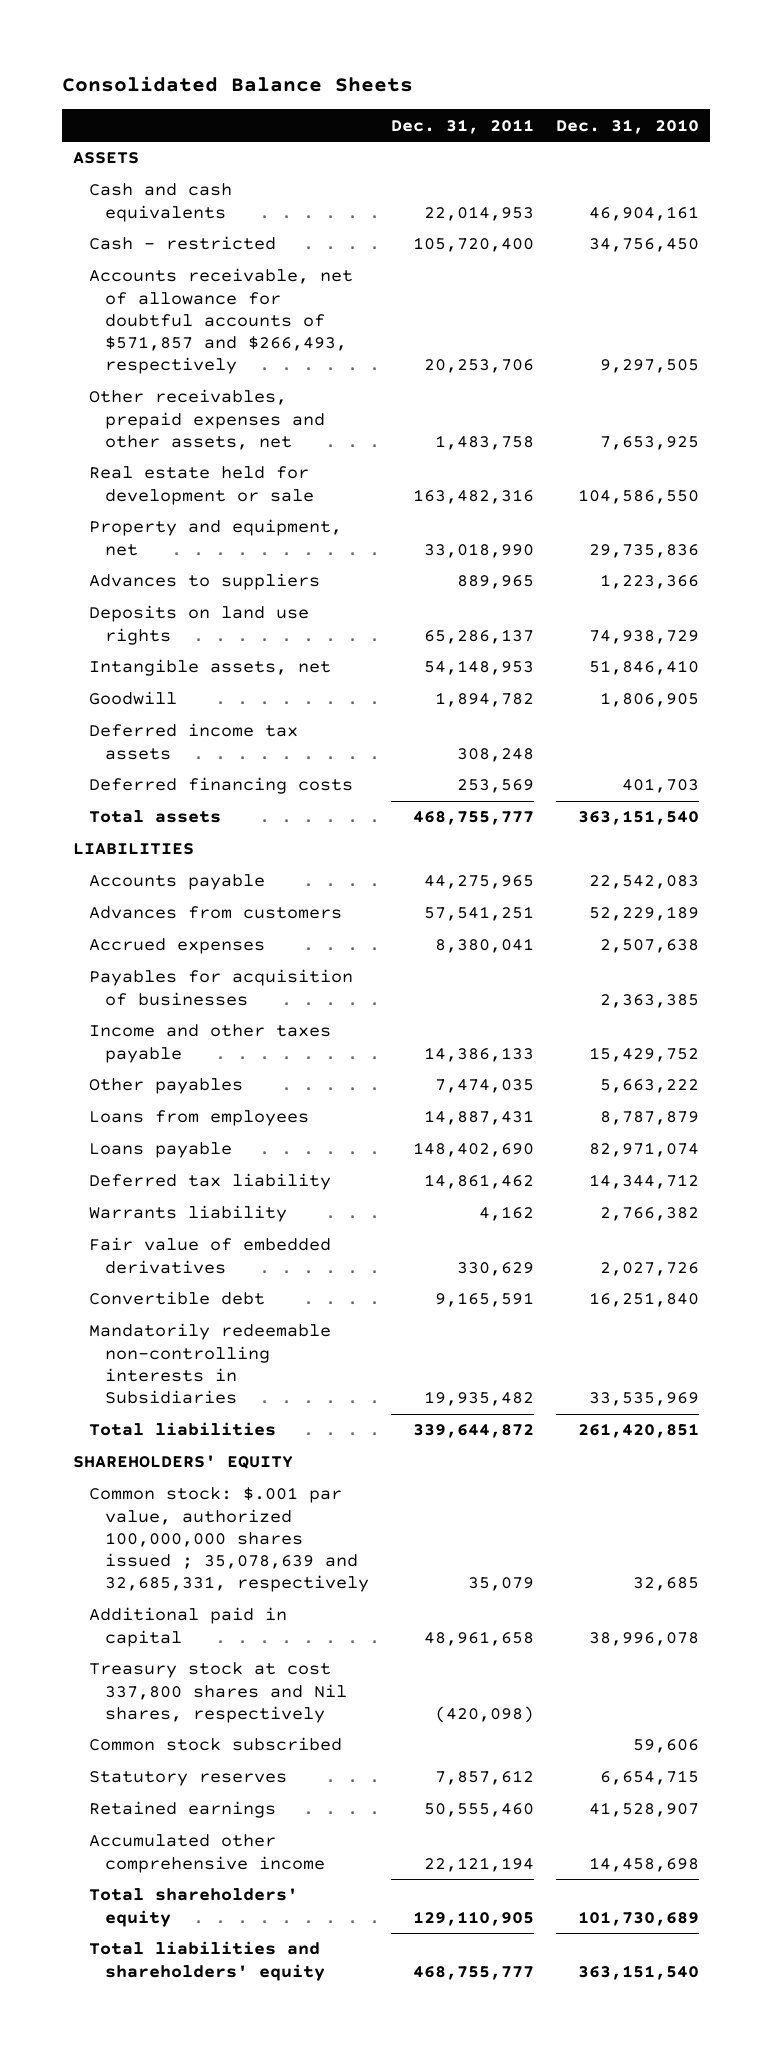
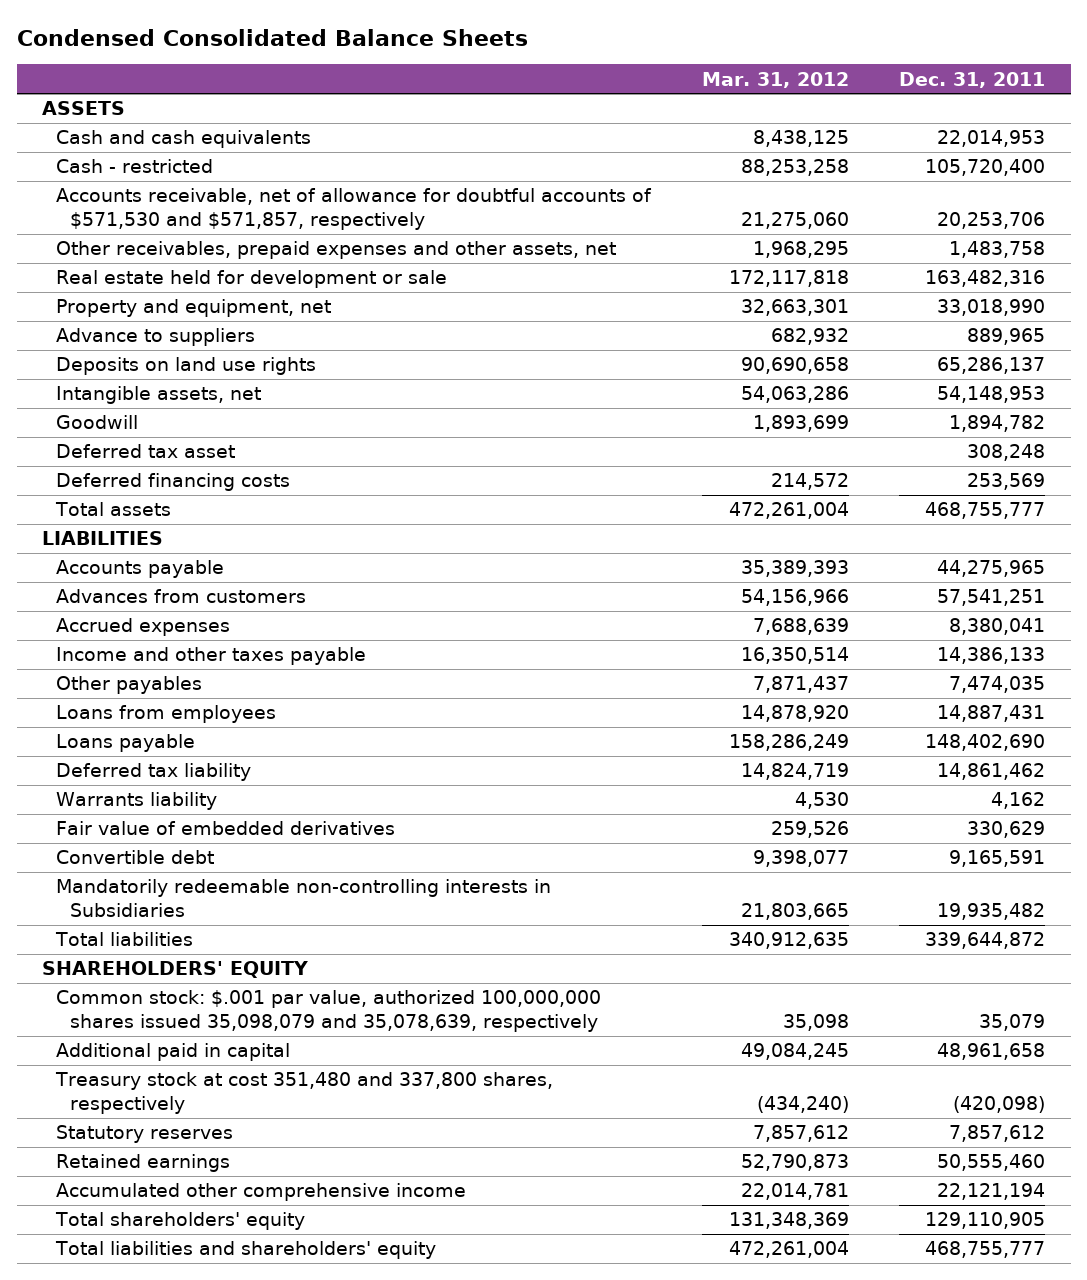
[62,75,414,92] Consolidated Balance Sheets -> [16,28,528,46] Condensed Consolidated Balance Sheets
[555,118,699,134] Dec. 31, 2010 -> none
none -> [701,71,849,88] Mar. 31, 2012
[89,268,354,375] Accounts receivable, net of allowance for doubtful accounts of $571,857 and $266,493, respectively -> [56,188,653,231] Accounts receivable, net of allowance for doubtful accounts of $571,530 and $571,857, respectively
[89,573,321,591] Advances to suppliers -> [56,328,256,347] Advance to suppliers
[89,723,299,760] Deferred income tax assets -> [56,444,236,459] Deferred tax asset
[89,969,354,1006] Payables for acquisition of businesses -> none
[89,1487,370,1593] Common stock: $.001 par value, authorized 100,000,000 shares issued ; 35,078,639 and 32,685,331, respectively -> [56,990,602,1033] Common stock: $.001 par value, authorized 100,000,000 shares issued 35,098,079 and 35,078,639, respectively
[89,1737,343,1752] Common stock subscribed -> none
[89,1662,348,1723] Treasury stock at cost 337,800 shares and Nil shares, respectively -> [55,1072,554,1115] Treasury stock at cost 351,480 and 337,800 shares, respectively

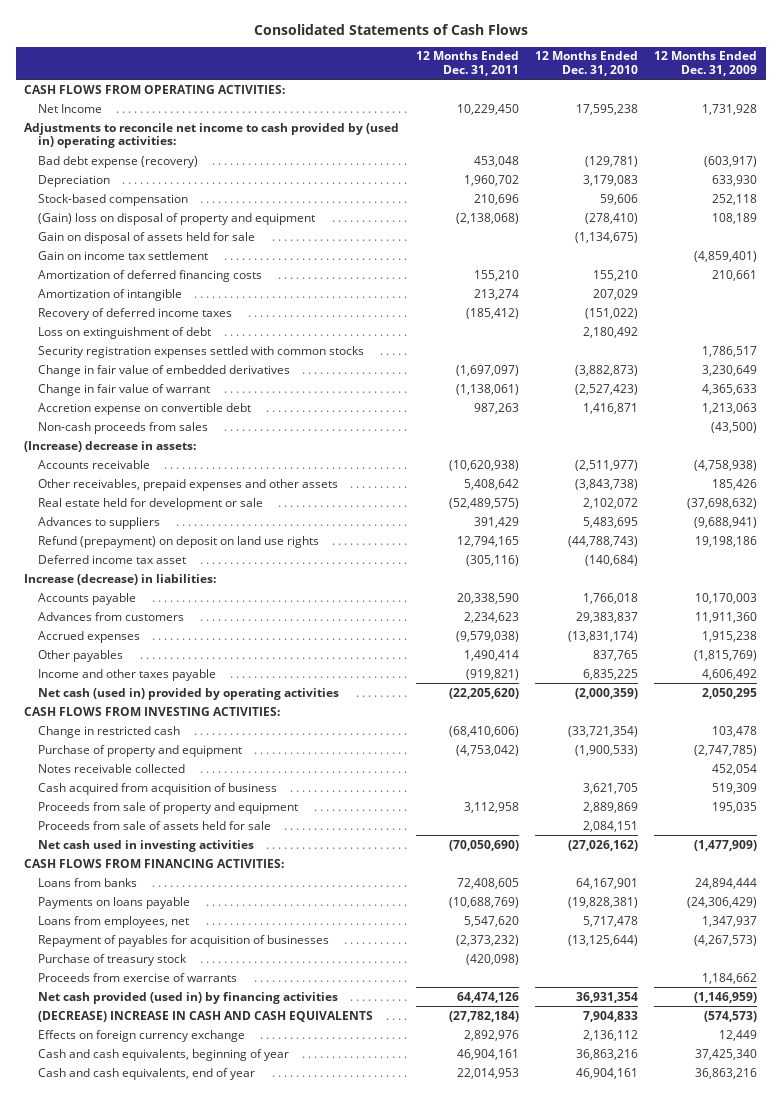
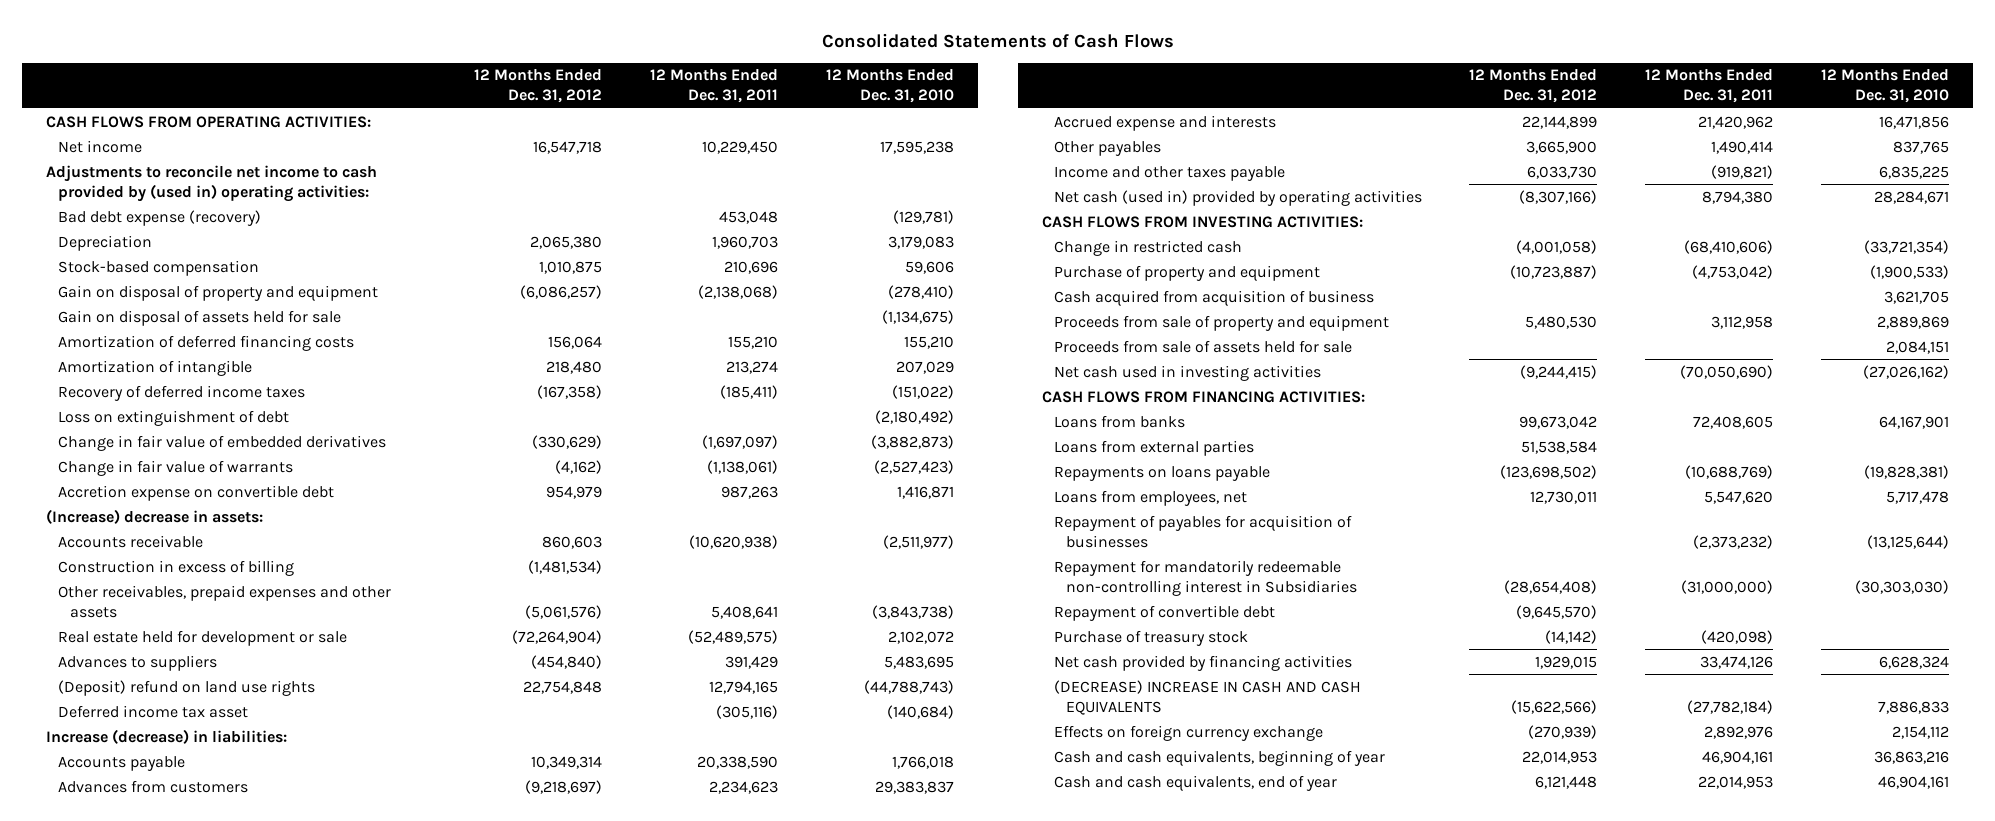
[654,51,758,77] 12 Months Ended Dec. 31, 2009 -> none
none -> [473,69,602,104] 12 Months Ended Dec. 31, 2012
[38,103,103,113] Net Income -> [57,139,142,153] Net income
[463,174,519,186] 1,960,702 -> [711,235,778,249] 1,960,703
[38,212,316,225] (Gain) loss on disposal of property and equipment -> [57,284,378,301] Gain on disposal of property and equipment
[38,250,209,260] Gain on income tax settlement -> none
[38,345,365,358] Security registration expenses settled with common stocks -> none
[465,307,519,319] (185,412) -> [719,384,778,399] (185,411)
[582,326,638,338] 2,180,492 -> [874,409,954,424] (2,180,492)
[38,383,211,396] Change in fair value of warrant -> [57,459,293,476] Change in fair value of warrants
[38,421,209,434] Non-cash proceeds from sales -> none
none -> [57,559,294,576] Construction in excess of billing
[463,478,519,490] 5,408,642 -> [710,605,778,619] 5,408,641
[38,535,320,548] Refund (prepayment) on deposit on land use rights -> [57,679,315,696] (Deposit) refund on land use rights
[38,630,141,643] Accrued expenses -> [1053,114,1276,131] Accrued expense and interests
[455,630,519,642] (9,579,038) -> [1698,115,1774,129] 21,420,962
[567,630,638,642] (13,831,174) -> [1879,115,1950,129] 16,471,856
[448,687,519,699] (22,205,620) -> [1702,190,1774,204] 8,794,380
[574,687,638,699] (2,000,359) -> [1874,190,1950,204] 28,284,671
[38,763,186,773] Notes receivable collected -> none
none -> [1053,439,1254,456] Loans from external parties
[38,896,191,909] Payments on loans payable -> [1053,465,1270,481] Repayments on loans payable
none -> [1053,559,1357,596] Repayment for mandatorily redeemable non-controlling interest in Subsidiaries
none -> [1053,604,1275,621] Repayment of convertible debt
[38,972,238,982] Proceeds from exercise of warrants -> none
[38,991,339,1004] Net cash provided (used in) by financing activities -> [1053,654,1352,671] Net cash provided by financing activities
[456,991,519,1003] 64,474,126 -> [1700,655,1774,669] 33,474,126
[575,991,638,1003] 36,931,354 -> [1879,655,1950,669] 6,628,324
[582,1010,638,1022] 7,904,833 -> [1878,700,1950,714] 7,886,833
[582,1029,638,1041] 2,136,112 -> [1892,725,1950,739] 2,154,112

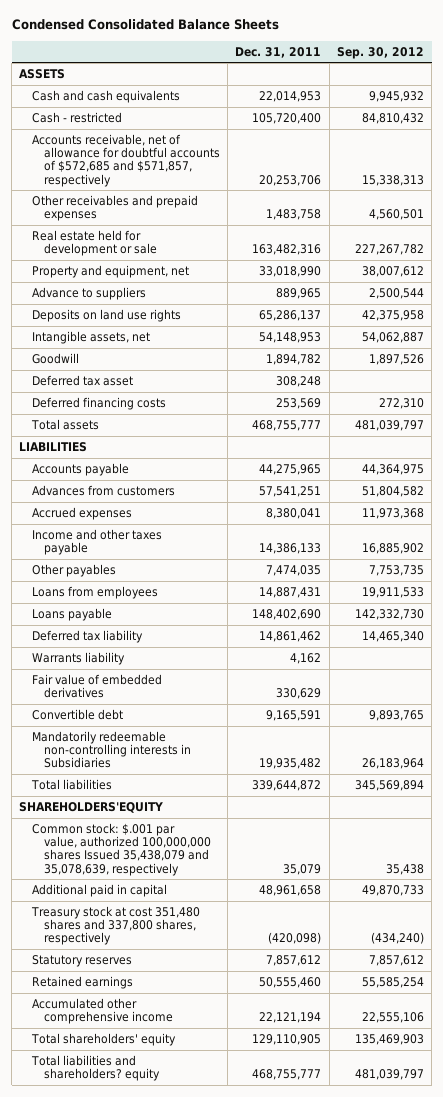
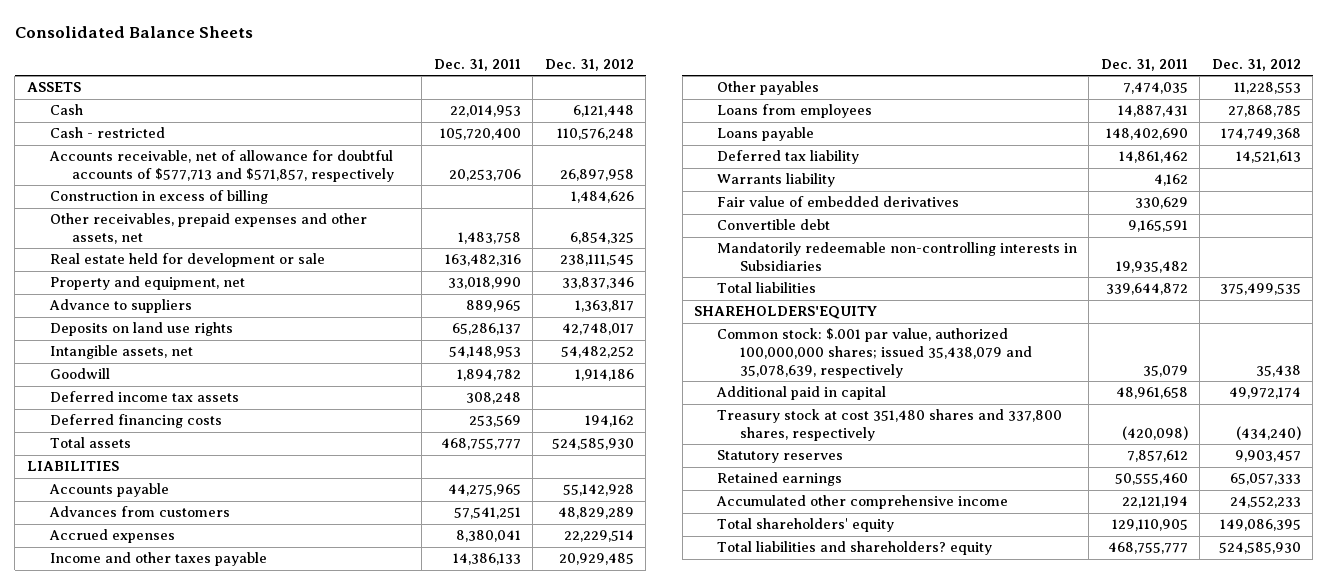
[11,19,279,31] Condensed Consolidated Balance Sheets -> [14,25,253,38] Consolidated Balance Sheets
[336,46,424,59] Sep. 30, 2012 -> none
none -> [544,58,634,71] Dec. 31, 2012
[31,90,180,104] Cash and cash equivalents -> [49,104,83,116] Cash
[31,134,220,187] Accounts receivable, net of allowance for doubtful accounts of $572,685 and $571,857, respectively -> [48,150,395,183] Accounts receivable, net of allowance for doubtful accounts of $577,713 and $571,857, respectively
none -> [49,190,268,205] Construction in excess of billing
[31,195,198,222] Other receivables and prepaid expenses -> [49,213,367,245] Other receivables, prepaid expenses and other assets, net
[31,375,133,387] Deferred tax asset -> [49,391,239,403] Deferred income tax assets
[31,823,211,876] Common stock: $.001 par value, authorized 100,000,000 shares Issued 35,438,079 and 35,078,639, respectively -> [716,328,1032,378] Common stock: $.001 par value, authorized 100,000,000 shares; issued 35,438,079 and 35,078,639, respectively

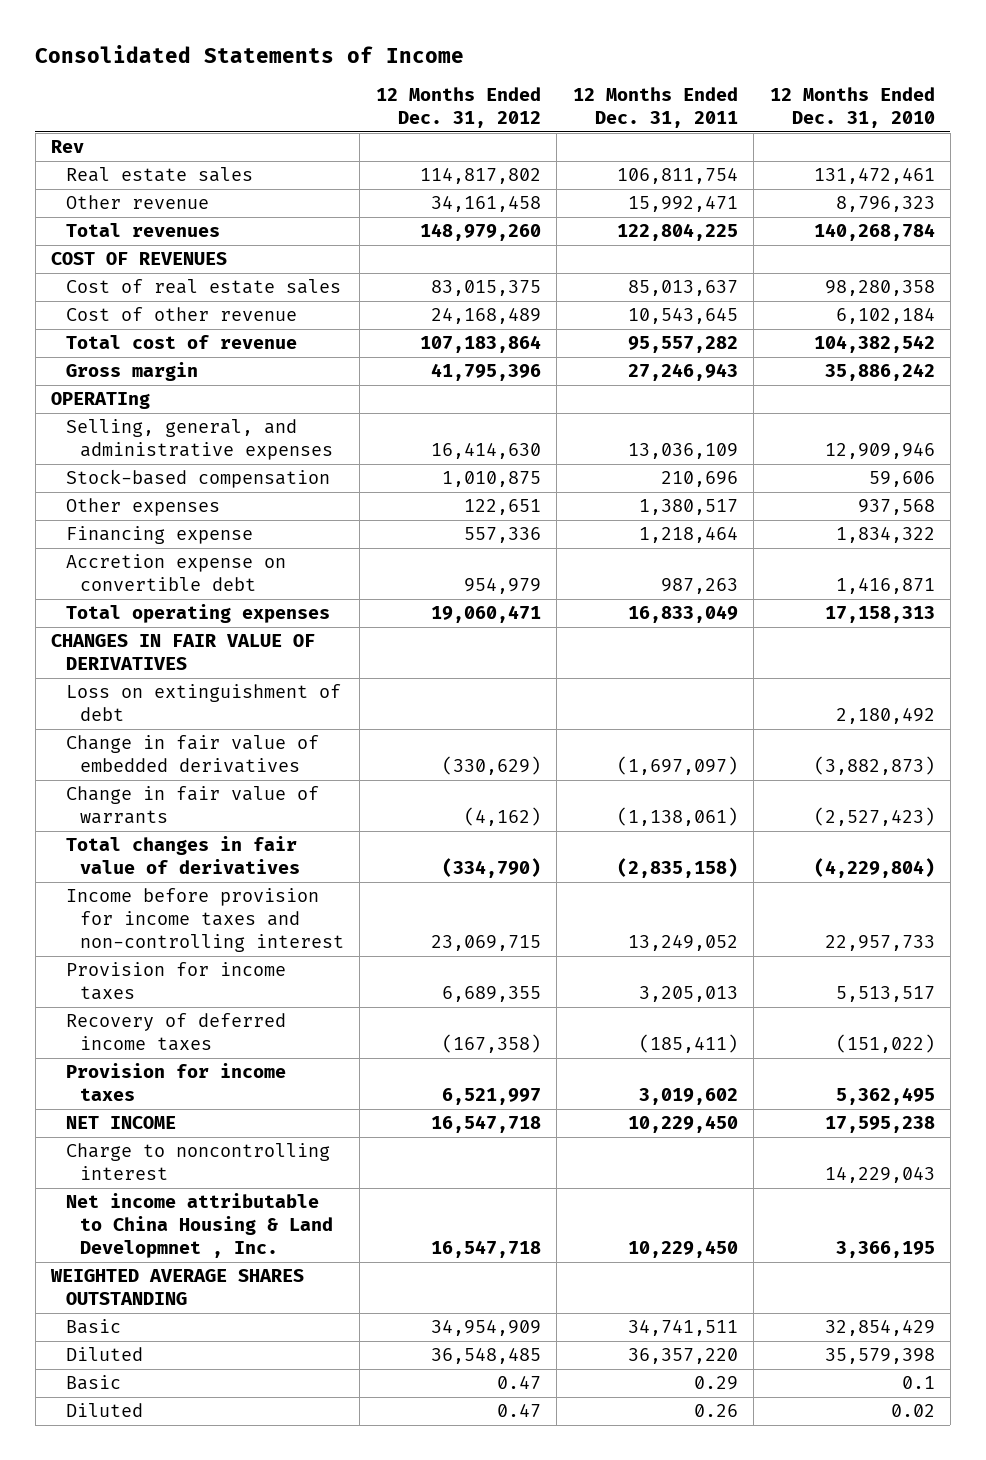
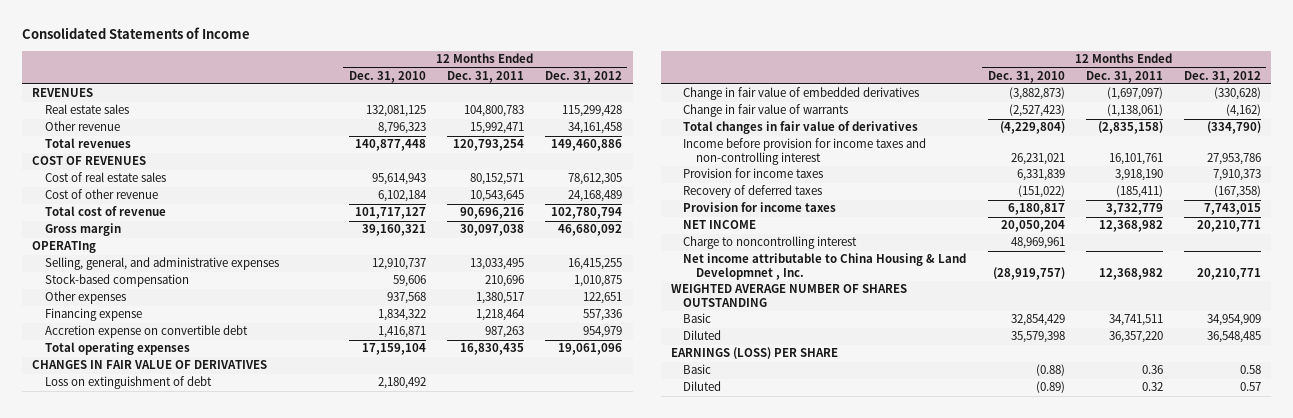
[51,140,85,154] Rev -> [32,88,94,98] REVENUES
[419,168,541,185] 114,817,802 -> [561,105,622,118] 115,299,428
[616,168,738,185] 106,811,754 -> [463,105,524,118] 104,800,783
[813,168,935,185] 131,472,461 -> [365,105,426,118] 132,081,125
[419,223,541,242] 148,979,260 -> [550,139,622,152] 149,460,886
[616,223,738,242] 122,804,225 -> [452,139,524,152] 120,793,254
[813,223,935,242] 140,268,784 -> [354,139,426,152] 140,877,448
[430,280,541,297] 83,015,375 -> [567,173,622,186] 78,612,305
[627,280,738,297] 85,013,637 -> [469,173,524,186] 80,152,571
[824,280,935,297] 98,280,358 -> [371,173,426,186] 95,614,943
[419,335,541,354] 107,183,864 -> [550,207,622,220] 102,780,794
[627,336,738,354] 95,557,282 -> [459,207,524,220] 90,696,216
[813,335,935,354] 104,382,542 -> [354,207,426,220] 101,717,127
[430,363,541,382] 41,795,396 -> [557,224,622,237] 46,680,092
[627,363,738,382] 27,246,943 -> [459,224,524,237] 30,097,038
[824,363,935,382] 35,886,242 -> [361,224,426,237] 39,160,321
[430,443,541,460] 16,414,630 -> [567,258,622,271] 16,415,255
[627,443,738,460] 13,036,109 -> [469,258,524,271] 13,033,495
[824,443,935,460] 12,909,946 -> [371,258,426,271] 12,910,737
[430,605,541,624] 19,060,471 -> [557,343,622,356] 19,061,096
[627,605,738,624] 16,833,049 -> [459,343,524,356] 16,830,435
[824,606,935,624] 17,158,313 -> [361,343,426,356] 17,159,104
[441,756,541,776] (330,629) -> [1213,87,1261,101] (330,628)
[430,934,541,951] 23,069,715 -> [1206,152,1261,165] 27,953,786
[627,934,738,951] 13,249,052 -> [1108,152,1163,165] 16,101,761
[824,934,935,951] 22,957,733 -> [1010,152,1065,165] 26,231,021
[441,986,541,1003] 6,689,355 -> [1212,169,1261,182] 7,910,373
[638,986,738,1003] 3,205,013 -> [1114,169,1163,182] 3,918,190
[835,986,935,1003] 5,513,517 -> [1016,169,1065,182] 6,331,839
[65,1013,286,1052] Recovery of deferred income taxes -> [683,185,823,199] Recovery of deferred taxes
[441,1088,541,1106] 6,521,997 -> [1203,203,1261,216] 7,743,015
[638,1088,738,1106] 3,019,602 -> [1105,203,1163,216] 3,732,779
[835,1087,935,1106] 5,362,495 -> [1007,203,1065,216] 6,180,817
[430,1115,541,1134] 16,547,718 -> [1196,220,1261,233] 20,210,771
[627,1115,738,1134] 10,229,450 -> [1098,220,1163,233] 12,368,982
[824,1116,935,1134] 17,595,238 -> [1000,220,1065,233] 20,050,204
[824,1167,935,1184] 14,229,043 -> [1010,237,1065,250] 48,969,961
[430,1239,541,1258] 16,547,718 -> [1196,267,1261,280] 20,210,771
[627,1239,738,1258] 10,229,450 -> [1098,267,1163,280] 12,368,982
[835,1240,935,1258] 3,366,195 -> [992,266,1065,280] (28,919,757)
[50,1269,305,1306] WEIGHTED AVERAGE SHARES OUTSTANDING -> [671,284,908,307] WEIGHTED AVERAGE NUMBER OF SHARES OUTSTANDING
none -> [671,347,839,360] EARNINGS (LOSS) PER SHARE
[496,1376,541,1390] 0.47 -> [1239,365,1261,375] 0.58
[693,1376,738,1391] 0.29 -> [1141,365,1163,375] 0.36
[901,1376,935,1390] 0.1 -> [1035,364,1065,377] (0.88)
[496,1404,541,1418] 0.47 -> [1239,382,1261,392] 0.57
[693,1404,738,1418] 0.26 -> [1141,382,1163,392] 0.32
[890,1404,935,1418] 0.02 -> [1035,381,1065,394] (0.89)

